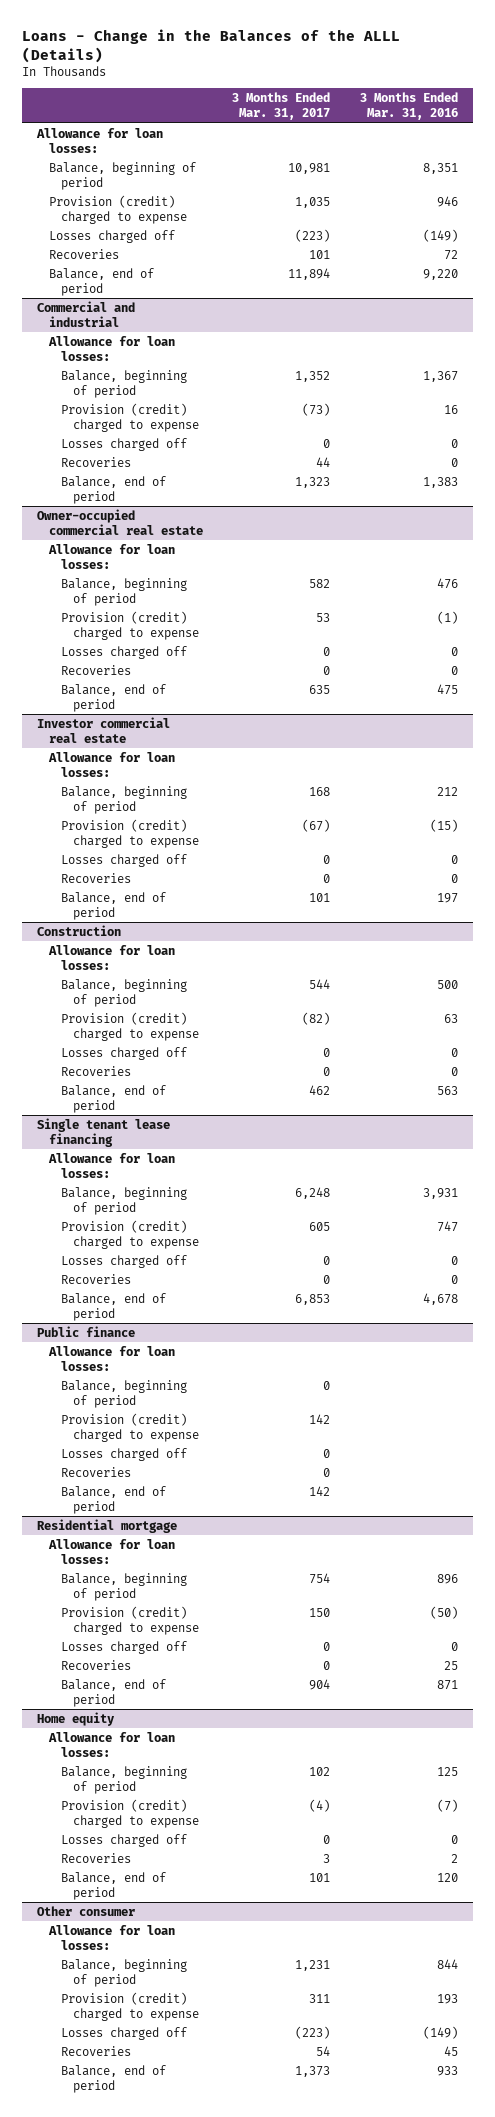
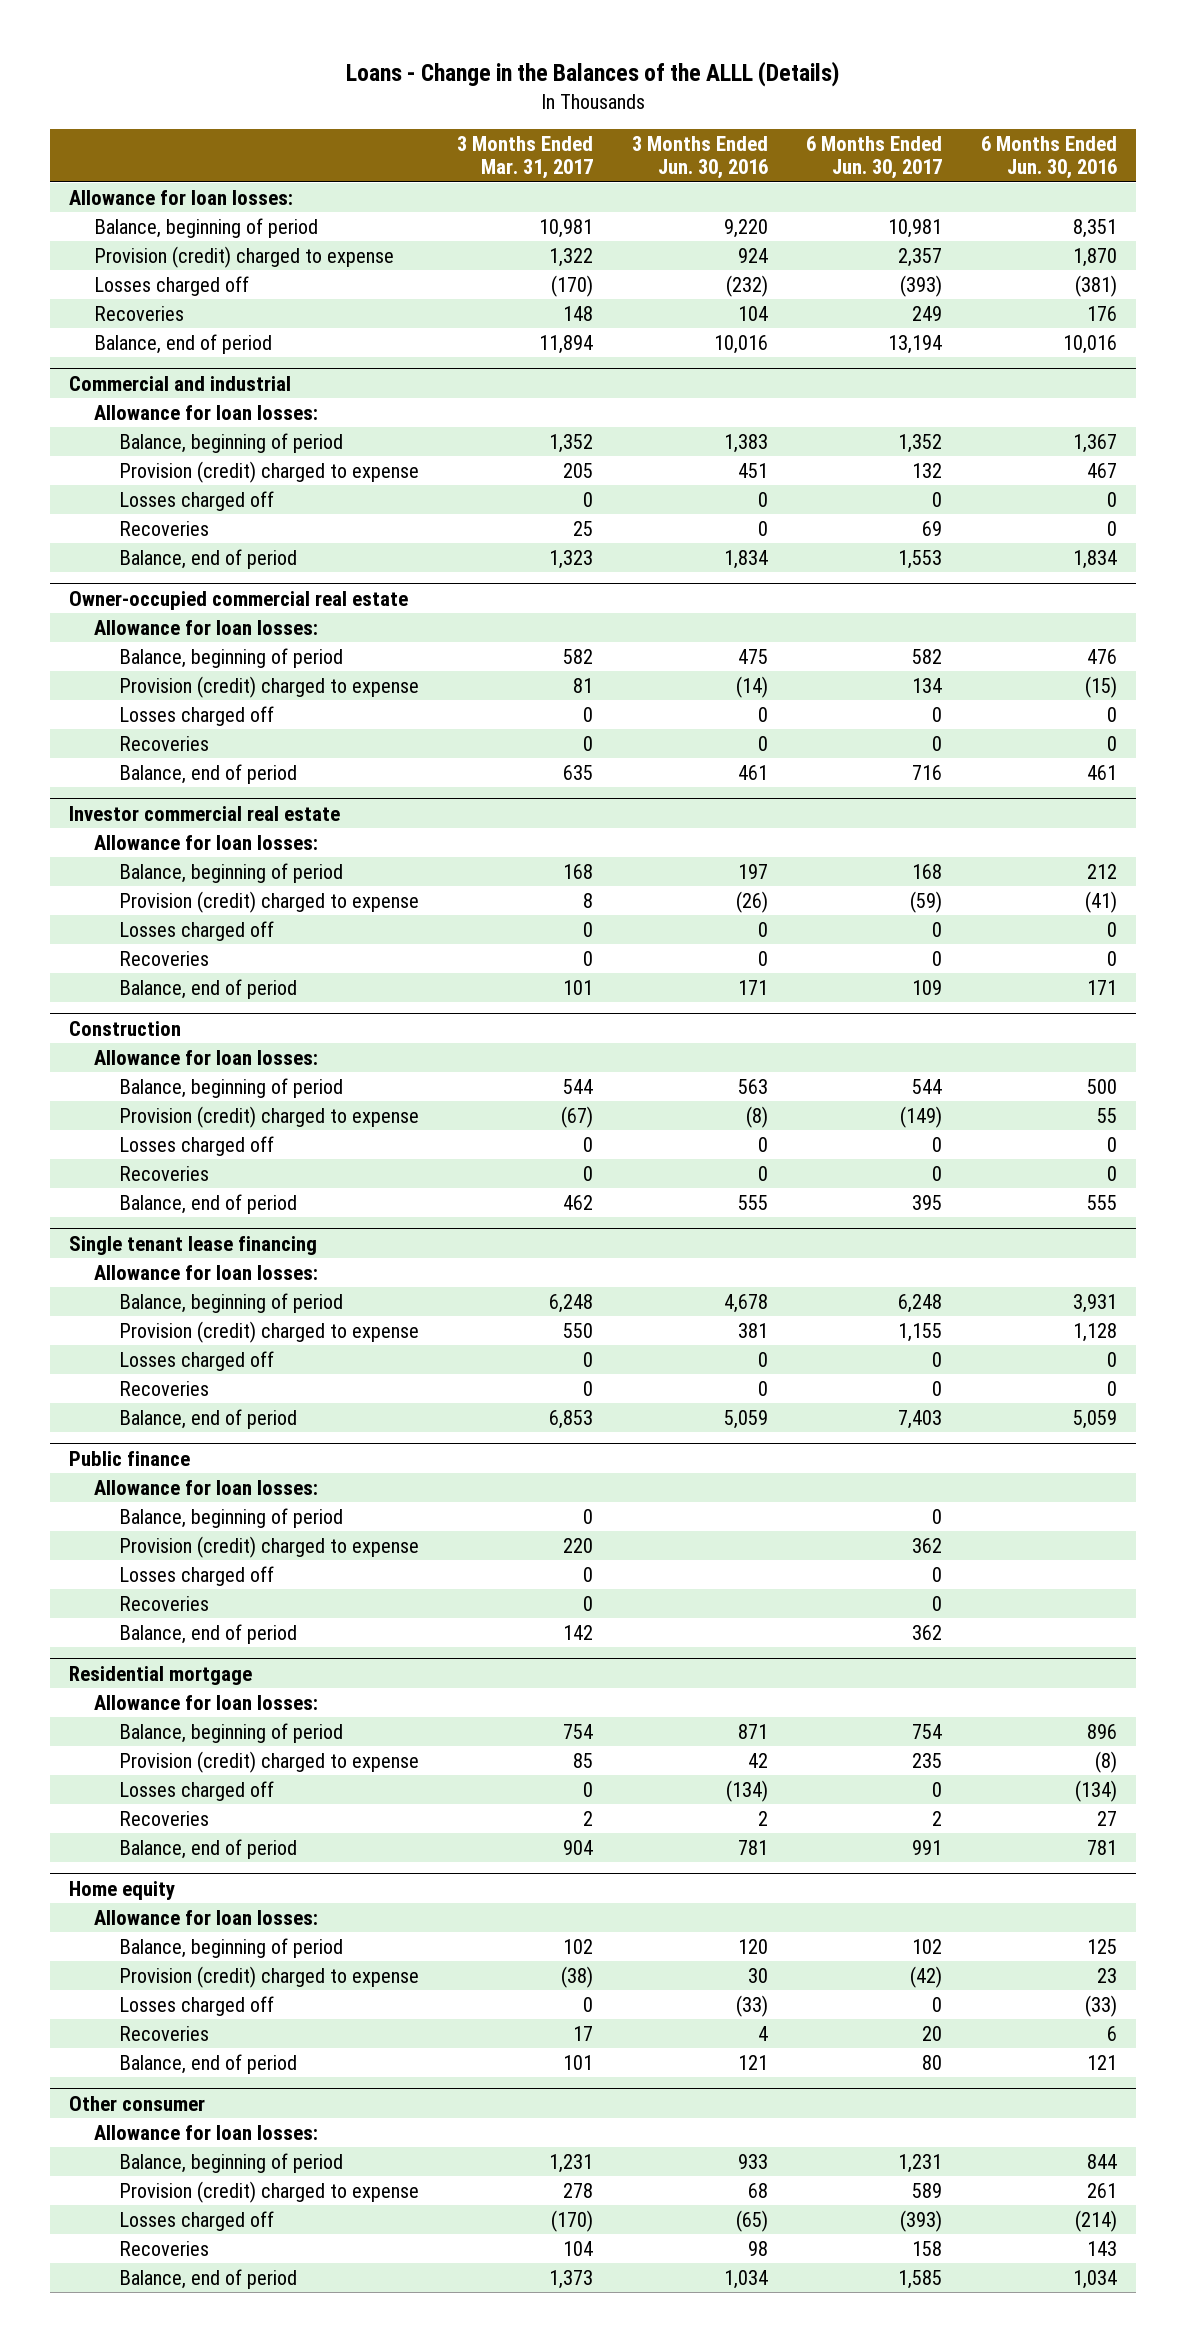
[360,92,459,121] 3 Months Ended Mar. 31, 2016 -> none
none -> [631,135,768,180] 3 Months Ended Jun. 30, 2016
none -> [806,135,943,180] 6 Months Ended Jun. 30, 2017
none -> [980,135,1117,180] 6 Months Ended Jun. 30, 2016
[295,196,331,208] 1,035 -> [549,247,594,267] 1,322
[295,228,331,242] (223) -> [551,274,594,297] (170)
[309,249,331,259] 101 -> [563,305,594,321] 148
[302,402,331,416] (73) -> [563,462,594,478] 205
[316,456,331,467] 44 -> [573,520,594,536] 25
[316,612,331,622] 53 -> [573,677,594,693] 81
[302,818,331,832] (67) -> [583,892,594,908] 8
[302,1011,331,1025] (82) -> [561,1105,594,1128] (67)
[309,1221,331,1231] 605 -> [563,1322,594,1338] 550
[309,1413,331,1424] 142 -> [563,1537,594,1553] 220
[309,1607,331,1617] 150 -> [573,1752,594,1768] 85
[323,1660,331,1670] 0 -> [583,1810,594,1826] 2
[309,1798,331,1812] (4) -> [561,1965,594,1988] (38)
[323,1853,331,1863] 3 -> [573,2025,594,2041] 17
[309,1993,331,2003] 311 -> [563,2182,594,2198] 278
[295,2025,331,2039] (223) -> [551,2209,594,2232] (170)
[316,2045,331,2056] 54 -> [563,2240,594,2256] 104

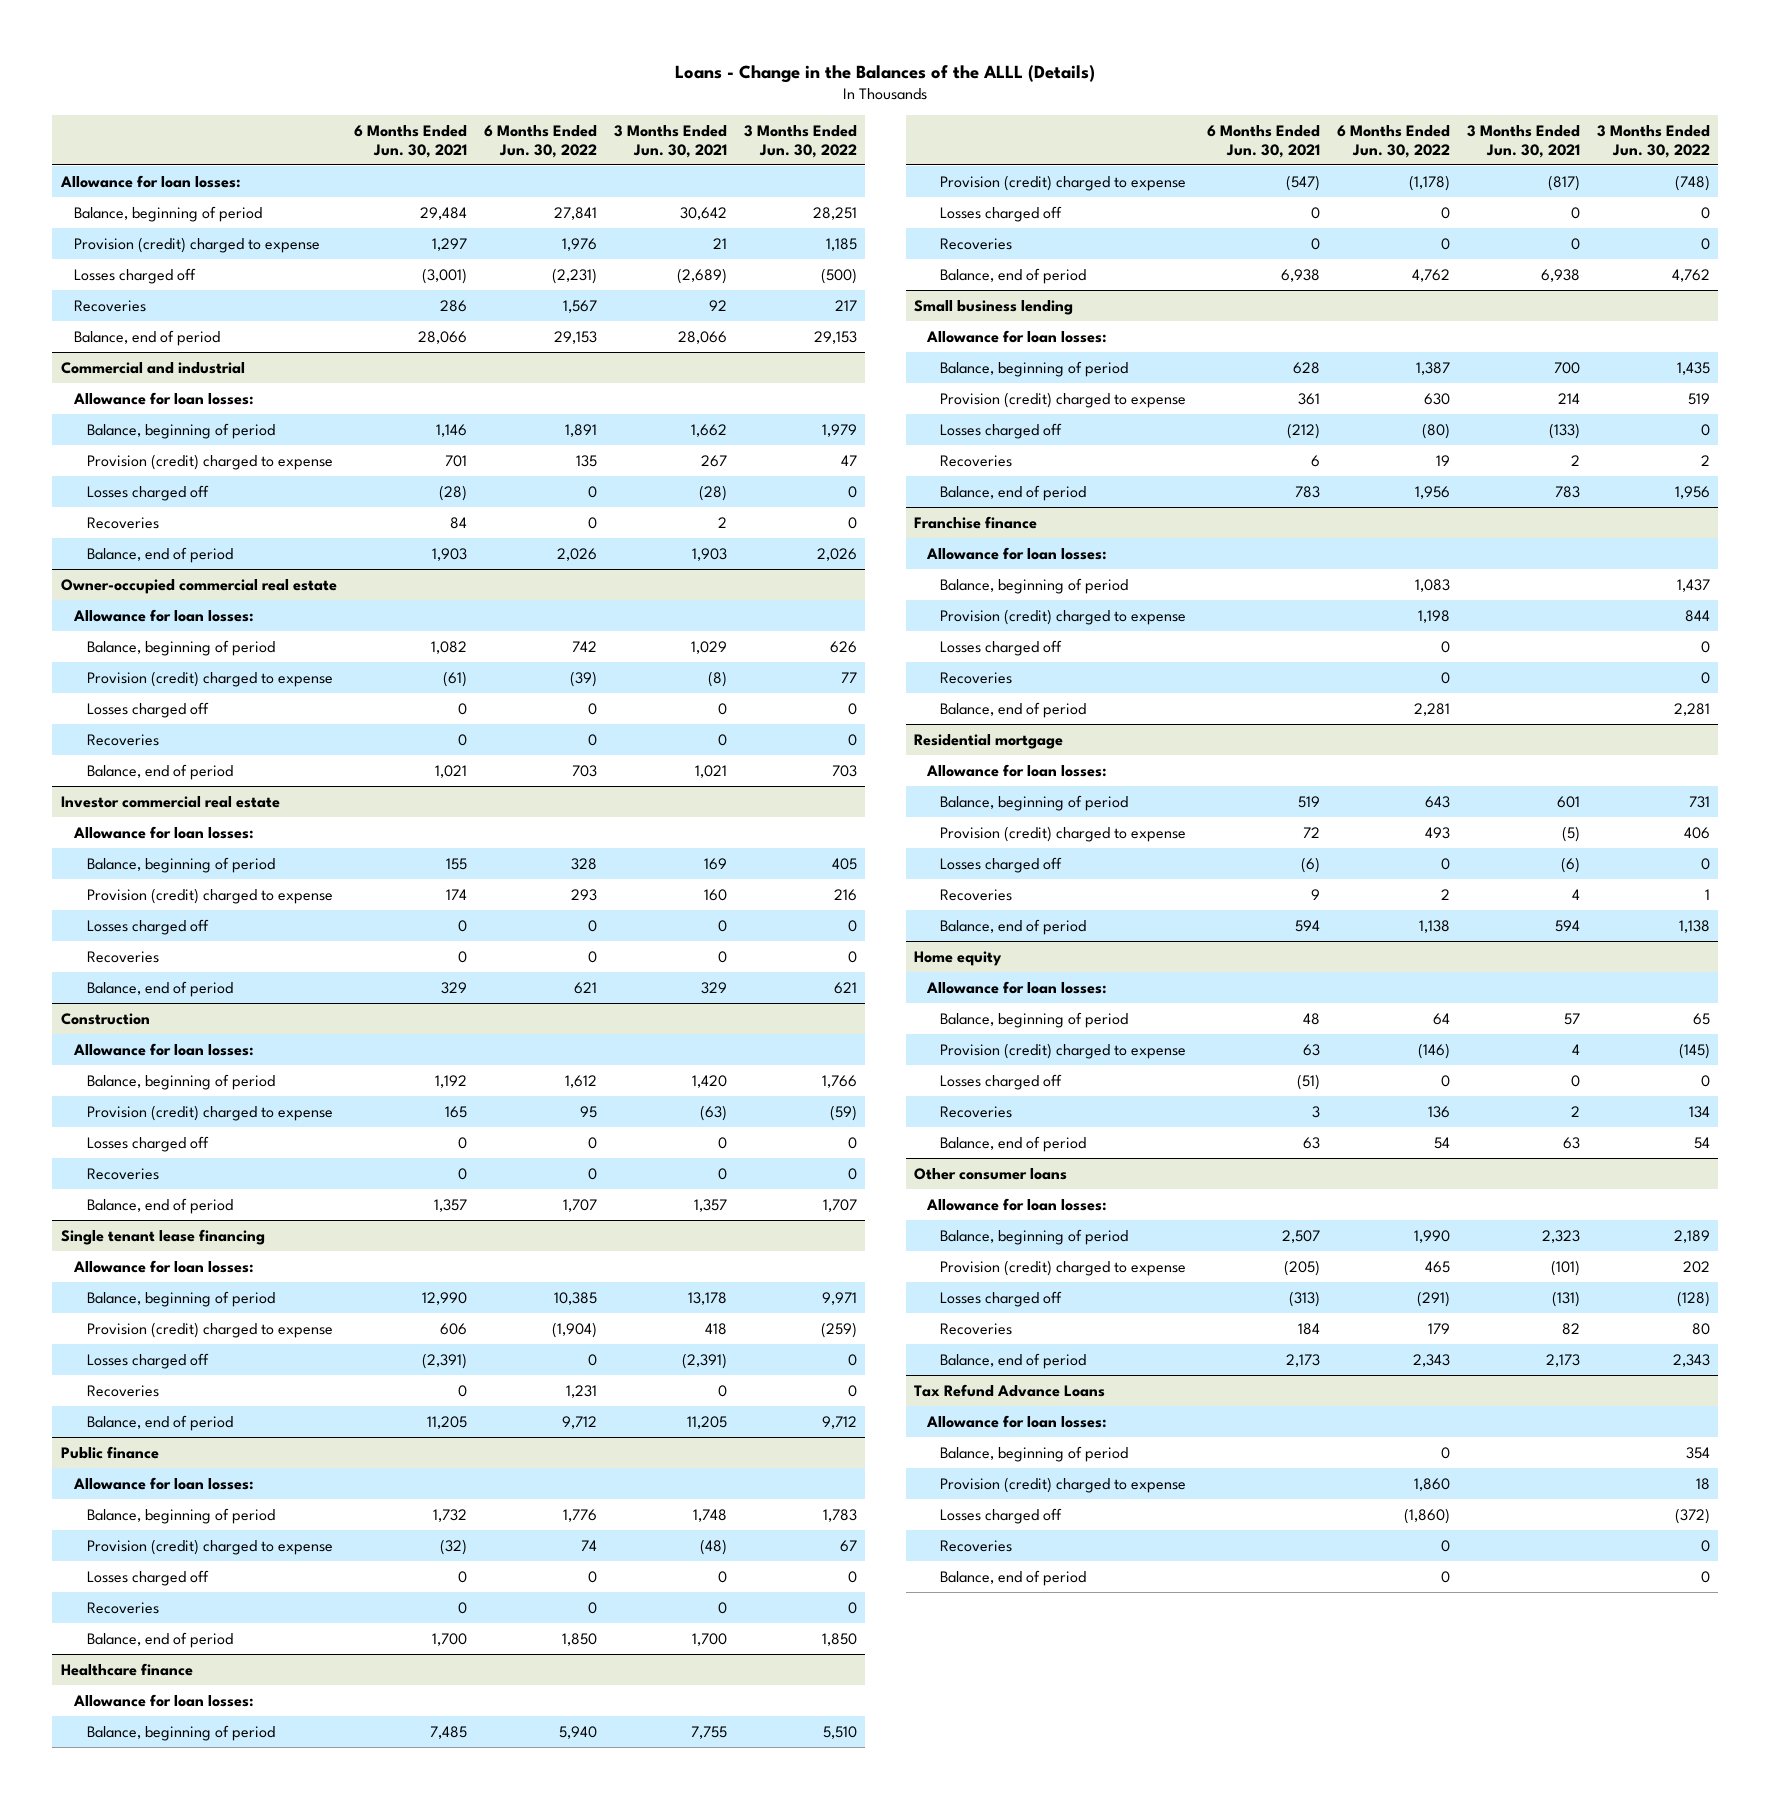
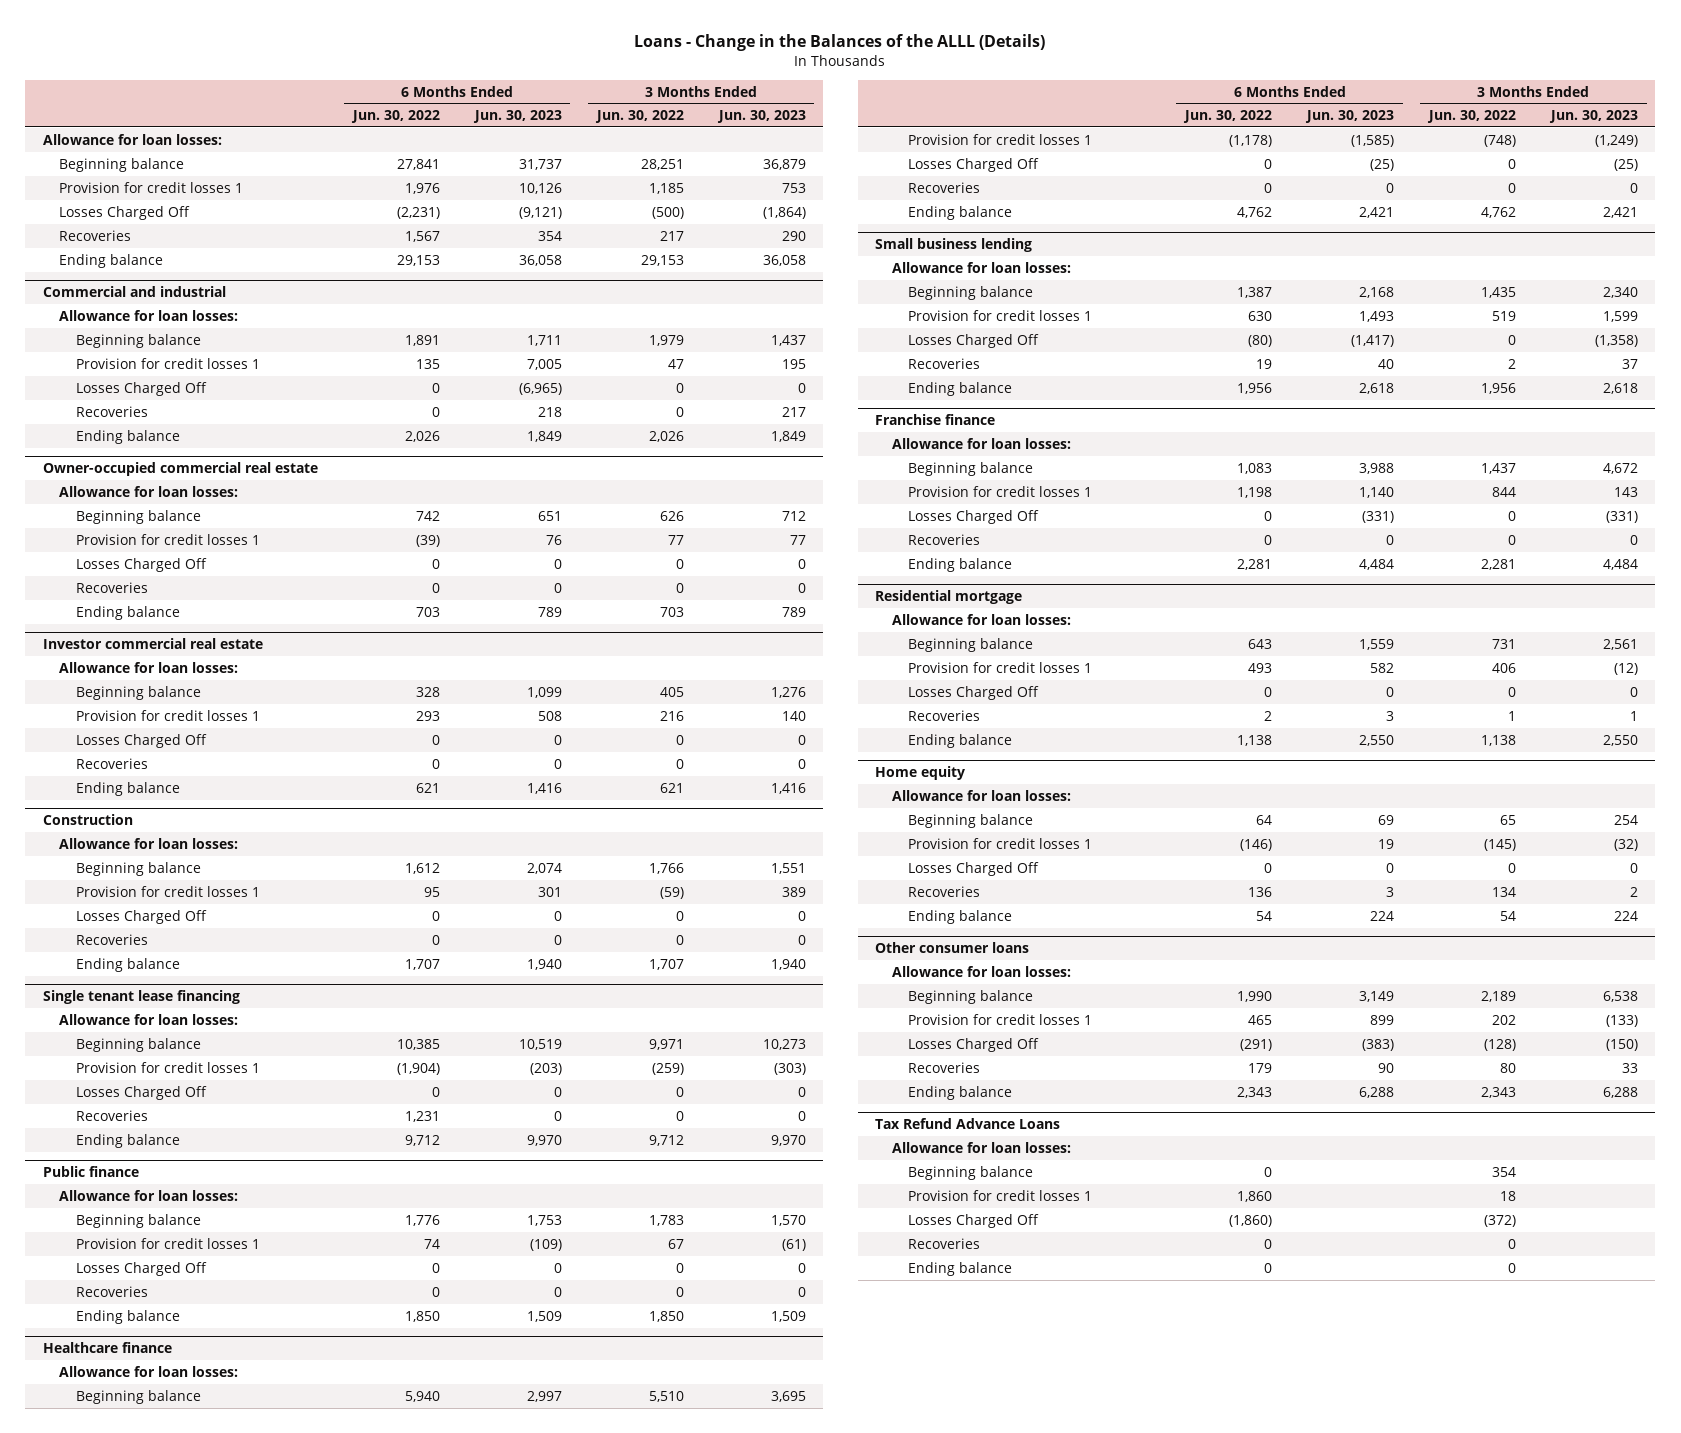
[353,125,467,158] 6 Months Ended Jun. 30, 2021 -> none
[613,125,727,158] 3 Months Ended Jun. 30, 2021 -> none
none -> [472,110,562,124] Jun. 30, 2023
none -> [716,110,806,124] Jun. 30, 2023
[74,205,263,222] Balance, beginning of period -> [59,157,185,172] Beginning balance
[74,236,321,253] Provision (credit) charged to expense -> [59,181,244,193] Provision for credit losses 1
[74,267,197,284] Losses charged off -> [59,205,191,220] Losses Charged Off
[74,329,221,346] Balance, end of period -> [59,253,164,268] Ending balance
[87,422,276,439] Balance, beginning of period -> [75,333,201,348] Beginning balance
[87,453,334,470] Provision (credit) charged to expense -> [75,357,260,369] Provision for credit losses 1
[87,484,210,501] Losses charged off -> [75,381,207,396] Losses Charged Off
[87,546,234,563] Balance, end of period -> [75,429,180,444] Ending balance
[87,639,276,656] Balance, beginning of period -> [75,509,201,524] Beginning balance
[87,670,334,687] Provision (credit) charged to expense -> [75,533,260,545] Provision for credit losses 1
[87,701,210,718] Losses charged off -> [75,557,207,572] Losses Charged Off
[87,763,234,780] Balance, end of period -> [75,605,180,620] Ending balance
[87,856,276,873] Balance, beginning of period -> [75,685,201,700] Beginning balance
[87,887,334,904] Provision (credit) charged to expense -> [75,709,260,721] Provision for credit losses 1
[87,918,210,935] Losses charged off -> [75,733,207,748] Losses Charged Off
[87,980,234,997] Balance, end of period -> [75,781,180,796] Ending balance
[87,1073,276,1090] Balance, beginning of period -> [75,861,201,876] Beginning balance
[87,1104,334,1121] Provision (credit) charged to expense -> [75,885,260,897] Provision for credit losses 1
[87,1135,210,1152] Losses charged off -> [75,909,207,924] Losses Charged Off
[87,1197,234,1214] Balance, end of period -> [75,957,180,972] Ending balance
[87,1290,276,1307] Balance, beginning of period -> [75,1037,201,1052] Beginning balance
[87,1321,334,1338] Provision (credit) charged to expense -> [75,1061,260,1073] Provision for credit losses 1
[87,1352,210,1369] Losses charged off -> [75,1085,207,1100] Losses Charged Off
[87,1414,234,1431] Balance, end of period -> [75,1133,180,1148] Ending balance
[87,1507,276,1524] Balance, beginning of period -> [75,1213,201,1228] Beginning balance
[87,1538,334,1555] Provision (credit) charged to expense -> [75,1237,260,1249] Provision for credit losses 1
[87,1569,210,1586] Losses charged off -> [75,1261,207,1276] Losses Charged Off
[87,1631,234,1648] Balance, end of period -> [75,1309,180,1324] Ending balance
[87,1724,276,1741] Balance, beginning of period -> [75,1389,201,1404] Beginning balance
[940,174,1187,191] Provision (credit) charged to expense -> [907,133,1092,145] Provision for credit losses 1
[940,205,1063,222] Losses charged off -> [907,157,1039,172] Losses Charged Off
[940,267,1087,284] Balance, end of period -> [907,205,1012,220] Ending balance
[940,360,1129,377] Balance, beginning of period -> [907,285,1033,300] Beginning balance
[940,391,1187,408] Provision (credit) charged to expense -> [907,309,1092,321] Provision for credit losses 1
[940,422,1063,439] Losses charged off -> [907,333,1039,348] Losses Charged Off
[940,484,1087,501] Balance, end of period -> [907,381,1012,396] Ending balance
[940,577,1129,594] Balance, beginning of period -> [907,461,1033,476] Beginning balance
[940,608,1187,625] Provision (credit) charged to expense -> [907,485,1092,497] Provision for credit losses 1
[940,639,1063,656] Losses charged off -> [907,509,1039,524] Losses Charged Off
[940,701,1087,718] Balance, end of period -> [907,557,1012,572] Ending balance
[940,794,1129,811] Balance, beginning of period -> [907,637,1033,652] Beginning balance
[940,825,1187,842] Provision (credit) charged to expense -> [907,661,1092,673] Provision for credit losses 1
[940,856,1063,873] Losses charged off -> [907,685,1039,700] Losses Charged Off
[940,918,1087,935] Balance, end of period -> [907,733,1012,748] Ending balance
[940,1011,1129,1028] Balance, beginning of period -> [907,813,1033,828] Beginning balance
[940,1042,1187,1059] Provision (credit) charged to expense -> [907,837,1092,849] Provision for credit losses 1
[940,1073,1063,1090] Losses charged off -> [907,861,1039,876] Losses Charged Off
[940,1135,1087,1152] Balance, end of period -> [907,909,1012,924] Ending balance
[940,1228,1129,1245] Balance, beginning of period -> [907,989,1033,1004] Beginning balance
[940,1259,1187,1276] Provision (credit) charged to expense -> [907,1013,1092,1025] Provision for credit losses 1
[940,1290,1063,1307] Losses charged off -> [907,1037,1039,1052] Losses Charged Off
[940,1352,1087,1369] Balance, end of period -> [907,1085,1012,1100] Ending balance
[940,1445,1129,1462] Balance, beginning of period -> [907,1165,1033,1180] Beginning balance
[940,1476,1187,1493] Provision (credit) charged to expense -> [907,1189,1092,1201] Provision for credit losses 1
[940,1507,1063,1524] Losses charged off -> [907,1213,1039,1228] Losses Charged Off
[940,1569,1087,1586] Balance, end of period -> none
none -> [907,1261,1012,1276] Ending balance

